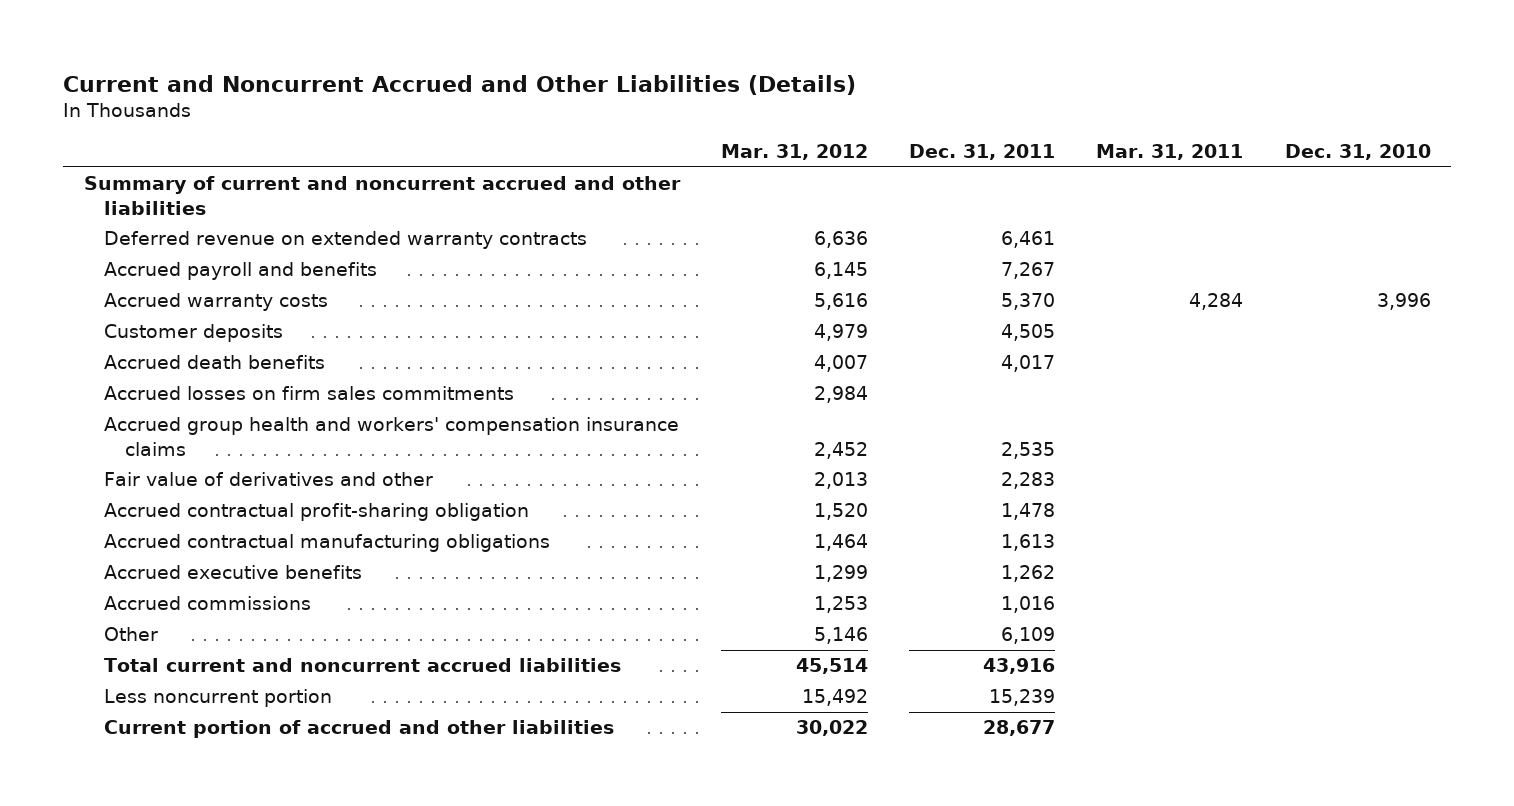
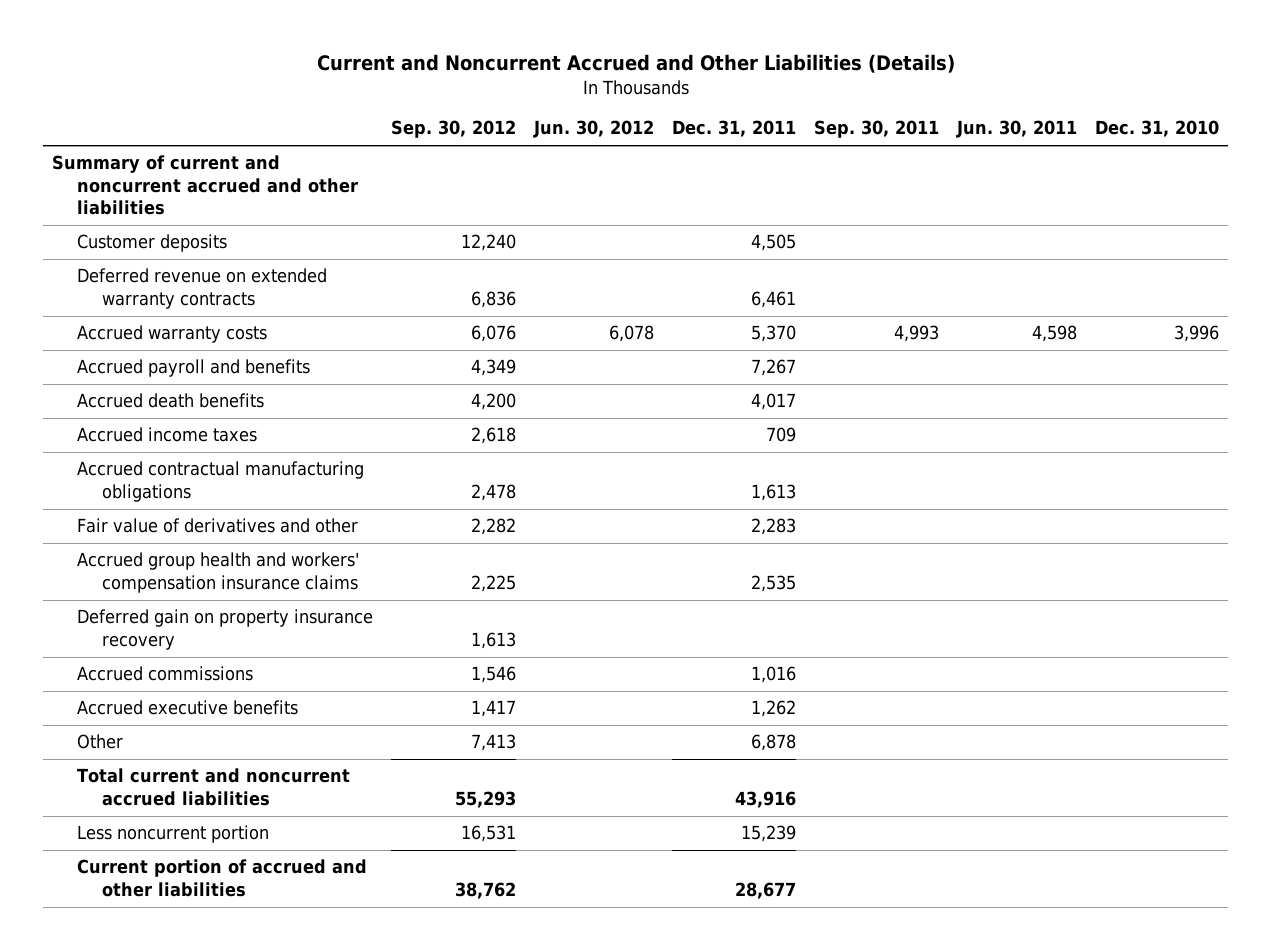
[720,144,868,161] Mar. 31, 2012 -> none
[1096,144,1244,161] Mar. 31, 2011 -> none
none -> [391,120,517,139] Sep. 30, 2012
none -> [533,120,655,139] Jun. 30, 2012
none -> [814,120,940,139] Sep. 30, 2011
none -> [956,120,1078,139] Jun. 30, 2011
[104,324,284,343] Customer deposits -> [77,234,228,253] Customer deposits
[104,262,378,281] Accrued payroll and benefits -> [77,359,311,378] Accrued payroll and benefits
[104,386,515,401] Accrued losses on firm sales commitments -> none
[104,503,530,522] Accrued contractual profit-sharing obligation -> none
none -> [77,427,258,443] Accrued income taxes
[104,472,434,487] Fair value of derivatives and other -> [77,518,359,534] Fair value of derivatives and other
[104,417,680,456] Accrued group health and workers' compensation insurance claims -> [77,552,360,593] Accrued group health and workers' compensation insurance claims
none -> [77,609,374,650] Deferred gain on property insurance recovery
[104,565,363,580] Accrued executive benefits -> [77,700,299,716] Accrued executive benefits
[1001,627,1056,645] 6,109 -> [751,734,797,752] 6,878

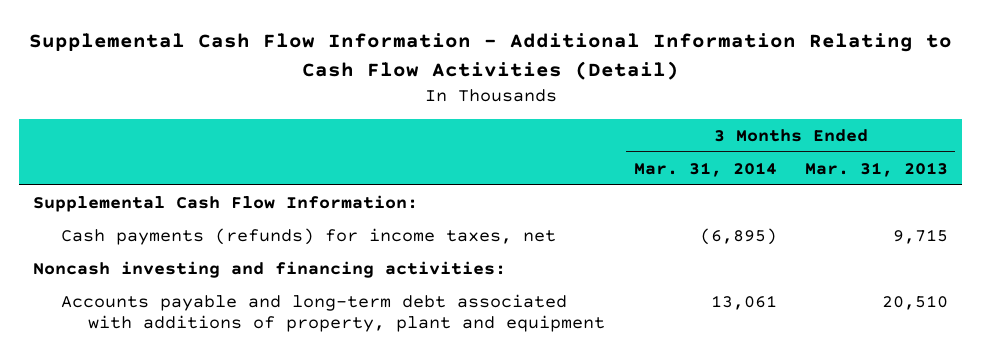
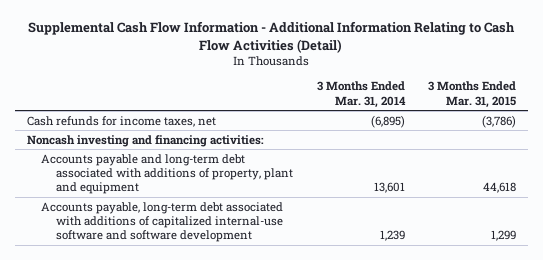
[805,161,949,177] Mar. 31, 2013 -> none
none -> [428,81,517,108] 3 Months Ended Mar. 31, 2015
[33,194,419,212] Supplemental Cash Flow Information: -> none
[60,227,556,245] Cash payments (refunds) for income taxes, net -> [26,115,216,127] Cash refunds for income taxes, net
[710,294,777,310] 13,061 -> [373,182,405,194] 13,601
none -> [41,201,284,243] Accounts payable, long-term debt associated with additions of capitalized internal-use software and software development

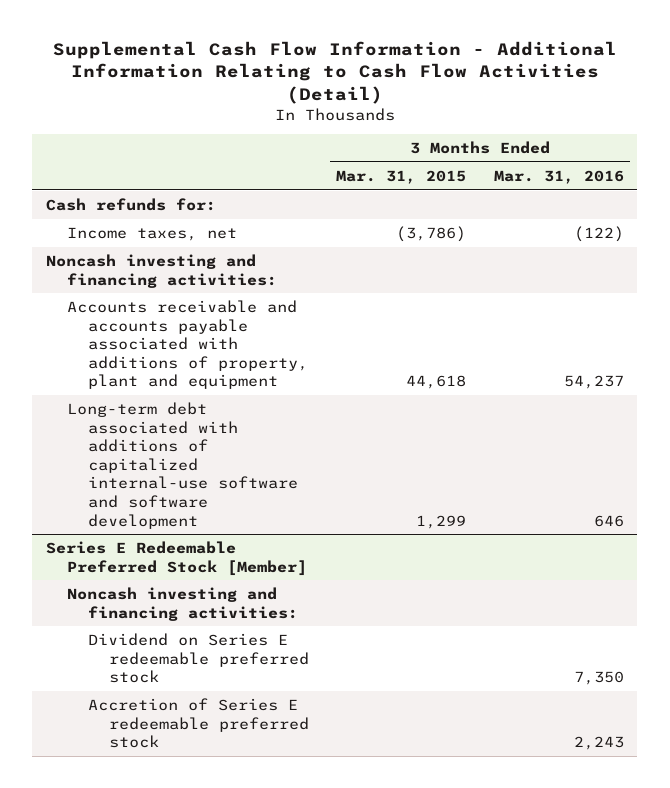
[316,81,406,108] 3 Months Ended Mar. 31, 2014 -> none
none -> [493,169,624,184] Mar. 31, 2016
none -> [45,197,216,211] Cash refunds for:
[26,115,216,127] Cash refunds for income taxes, net -> [66,226,237,241] Income taxes, net
[41,153,294,195] Accounts payable and long-term debt associated with additions of property, plant and equipment -> [66,299,309,390] Accounts receivable and accounts payable associated with additions of property, plant and equipment
[41,201,284,243] Accounts payable, long-term debt associated with additions of capitalized internal-use software and software development -> [66,401,299,529] Long-term debt associated with additions of capitalized internal-use software and software development
none -> [45,540,307,576] Series E Redeemable Preferred Stock [Member]
none -> [66,586,299,621] Noncash investing and financing activities:
none -> [88,632,310,684] Dividend on Series E redeemable preferred stock
none -> [88,697,310,749] Accretion of Series E redeemable preferred stock

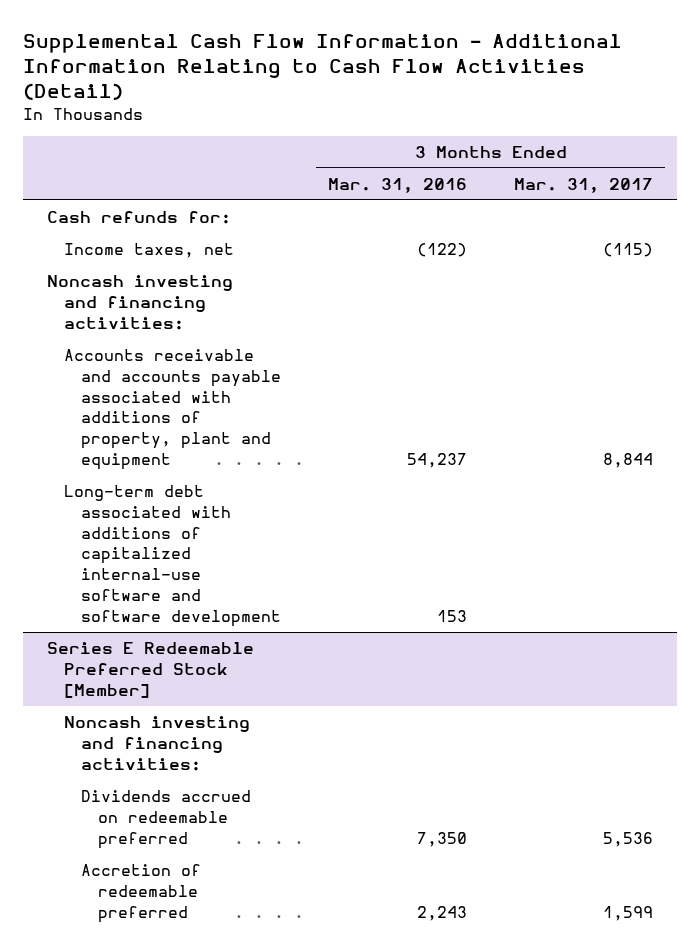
[336,169,467,184] Mar. 31, 2015 -> none
none -> [514,177,654,193] Mar. 31, 2017
[593,514,624,527] 646 -> [436,609,467,622] 153
[88,632,310,684] Dividend on Series E redeemable preferred stock -> [80,790,251,849] Dividends accrued on redeemable preferred
[88,697,310,749] Accretion of Series E redeemable preferred stock -> [80,864,201,923] Accretion of redeemable preferred

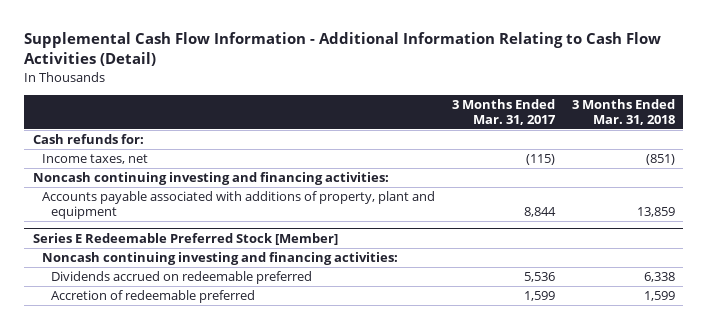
[327,177,467,193] Mar. 31, 2016 -> none
none -> [571,98,675,125] 3 Months Ended Mar. 31, 2018
[63,485,281,627] Long-term debt associated with additions of capitalized internal-use software and software development -> none
[46,275,233,330] Noncash investing and financing activities: -> [32,172,389,186] Noncash continuing investing and financing activities:
[63,349,281,470] Accounts receivable and accounts payable associated with additions of property, plant and equipment -> [42,191,436,220] Accounts payable associated with additions of property, plant and equipment
[63,716,250,771] Noncash investing and financing activities: -> [42,252,399,266] Noncash continuing investing and financing activities:

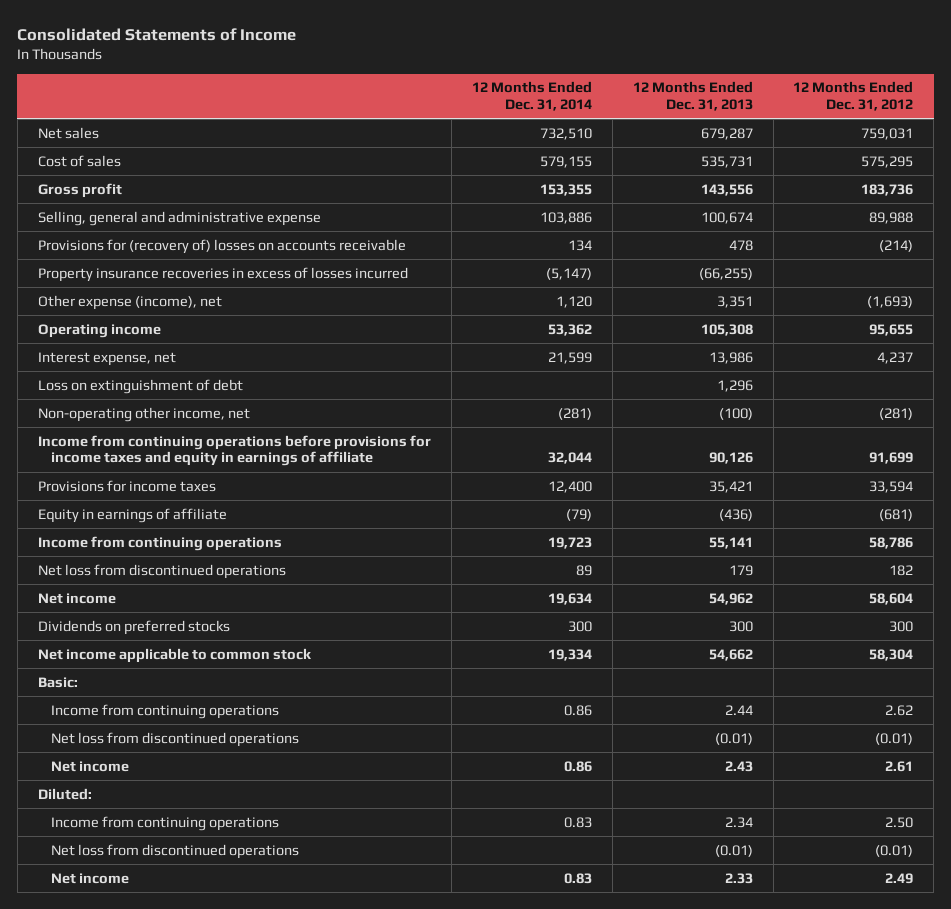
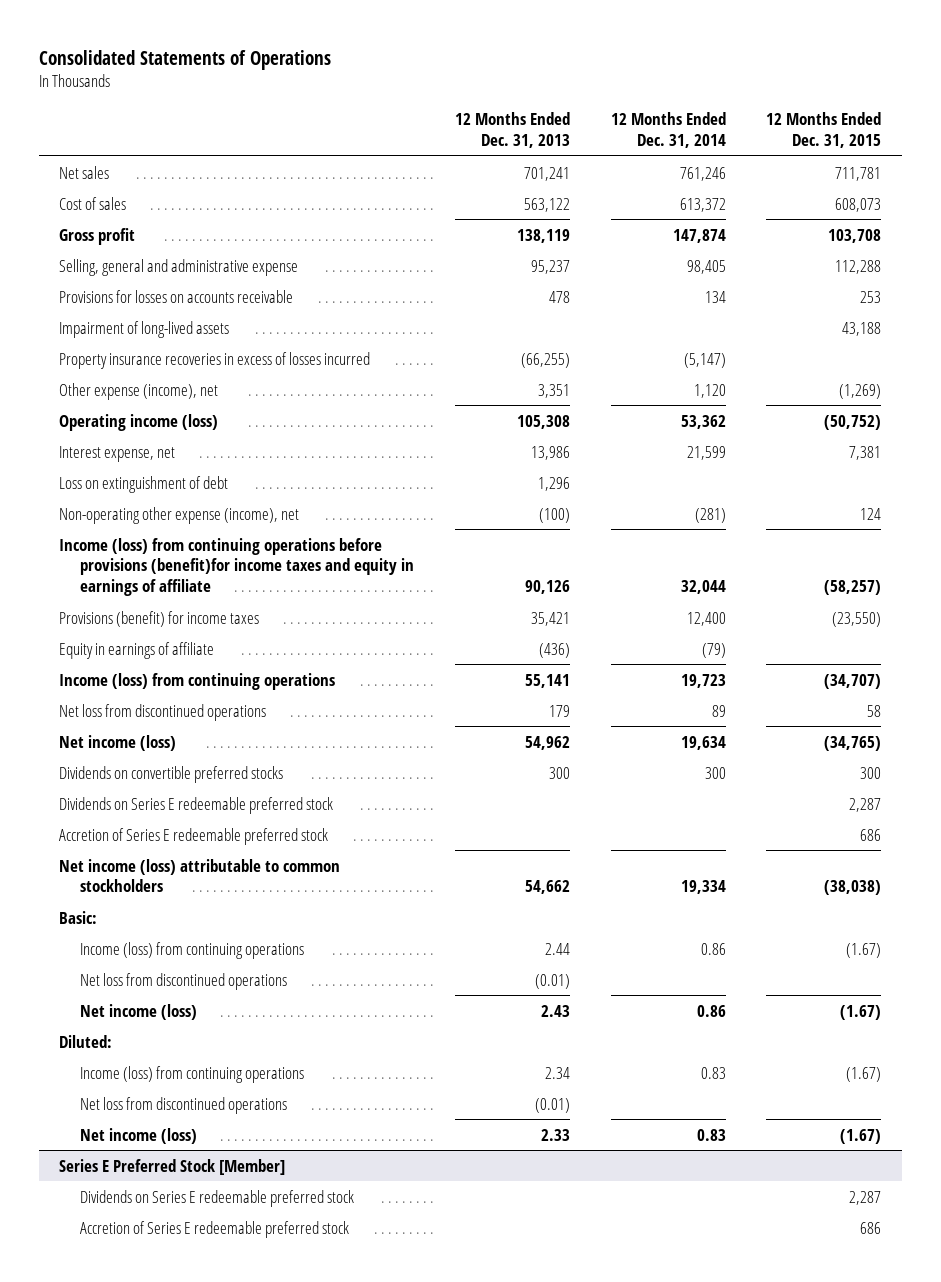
[17,27,297,41] Consolidated Statements of Income -> [38,49,331,70] Consolidated Statements of Operations
[793,81,914,111] 12 Months Ended Dec. 31, 2012 -> none
none -> [766,112,882,149] 12 Months Ended Dec. 31, 2015
[539,127,592,140] 732,510 -> [679,166,726,181] 761,246
[700,127,753,140] 679,287 -> [523,166,570,181] 701,241
[539,155,592,168] 579,155 -> [679,197,726,212] 613,372
[700,155,753,168] 535,731 -> [523,197,570,212] 563,122
[539,183,592,196] 153,355 -> [672,228,726,243] 147,874
[700,183,753,196] 143,556 -> [516,228,570,243] 138,119
[539,211,592,224] 103,886 -> [686,259,726,274] 98,405
[700,211,753,224] 100,674 -> [530,259,570,274] 95,237
[37,238,406,254] Provisions for (recovery of) losses on accounts receivable -> [59,289,294,303] Provisions for losses on accounts receivable
none -> [59,320,230,338] Impairment of long-lived assets
[37,323,161,338] Operating income -> [59,413,219,431] Operating income (loss)
[37,406,250,422] Non-operating other income, net -> [59,506,300,524] Non-operating other expense (income), net
[37,434,431,467] Income from continuing operations before provisions for income taxes and equity in earnings of affiliate -> [59,537,414,596] Income (loss) from continuing operations before provisions (benefit)for income taxes and equity in earnings of affiliate
[37,479,216,492] Provisions for income taxes -> [59,610,260,627] Provisions (benefit) for income taxes
[37,535,282,551] Income from continuing operations -> [59,672,336,690] Income (loss) from continuing operations
[37,592,116,604] Net income -> [59,734,177,751] Net income (loss)
[37,619,230,635] Dividends on preferred stocks -> [59,765,284,783] Dividends on convertible preferred stocks
none -> [59,796,334,814] Dividends on Series E redeemable preferred stock
none -> [59,827,329,845] Accretion of Series E redeemable preferred stock
[37,647,312,663] Net income applicable to common stock -> [59,858,341,893] Net income (loss) attributable to common stockholders
[50,703,279,719] Income from continuing operations -> [79,941,304,959] Income (loss) from continuing operations
[50,760,129,772] Net income -> [79,1003,197,1020] Net income (loss)
[50,815,279,831] Income from continuing operations -> [79,1065,304,1083] Income (loss) from continuing operations
[50,872,129,884] Net income -> [79,1127,197,1144] Net income (loss)
none -> [59,1158,286,1175] Series E Preferred Stock [Member]
none -> [79,1189,354,1207] Dividends on Series E redeemable preferred stock
none -> [79,1220,349,1238] Accretion of Series E redeemable preferred stock

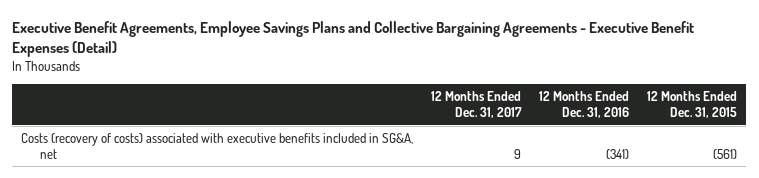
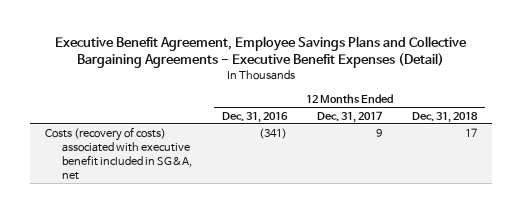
[12,20,695,58] Executive Benefit Agreements, Employee Savings Plans and Collective Bargaining Agreements - Executive Benefit Expenses (Detail) -> [54,35,467,69] Executive Benefit Agreement, Employee Savings Plans and Collective Bargaining Agreements - Executive Benefit Expenses (Detail)
[647,91,738,119] 12 Months Ended Dec. 31, 2015 -> none
none -> [412,111,479,123] Dec. 31, 2018
[21,132,414,160] Costs (recovery of costs) associated with executive benefits included in SG&A, net -> [44,127,192,180] Costs (recovery of costs) associated with executive benefit included in SG&A, net

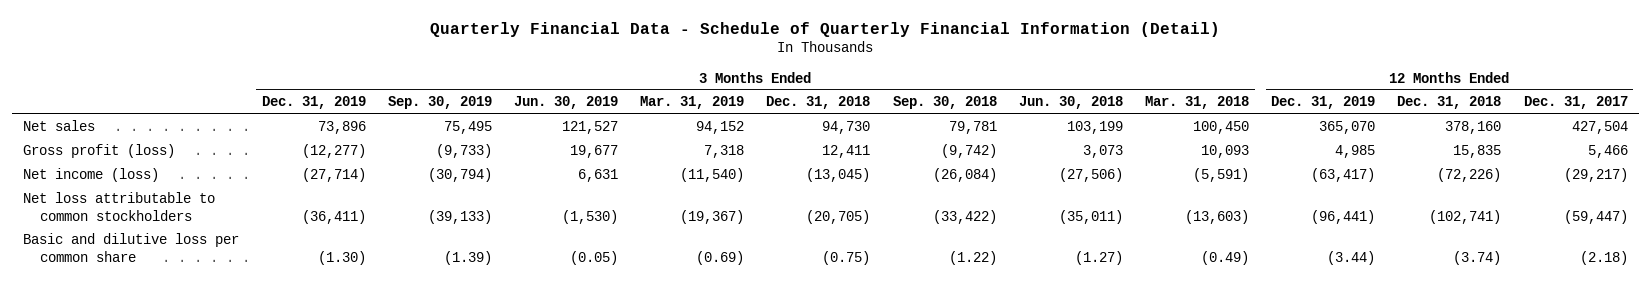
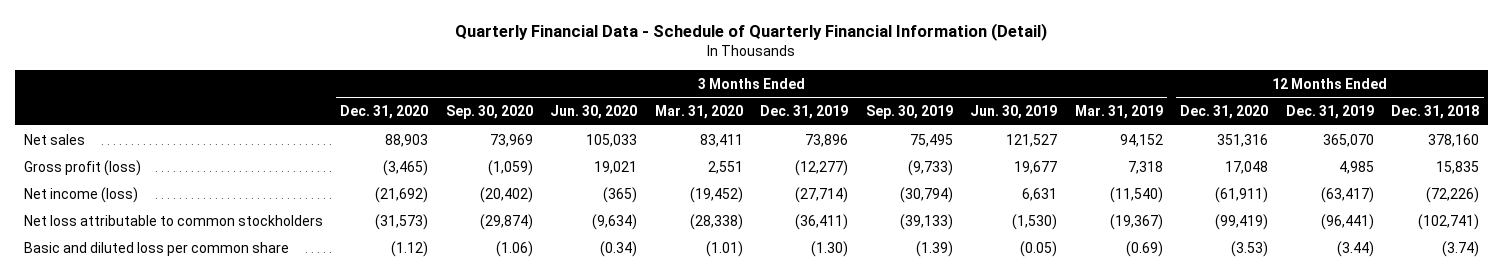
[766,96,871,110] Dec. 31, 2018 -> none
[892,96,997,110] Sep. 30, 2018 -> none
[1018,96,1123,110] Jun. 30, 2018 -> none
[1145,96,1250,110] Mar. 31, 2018 -> none
[1523,96,1628,110] Dec. 31, 2017 -> none
none -> [340,105,429,120] Dec. 31, 2020
none -> [445,105,533,120] Sep. 30, 2020
none -> [550,105,638,120] Jun. 30, 2020
none -> [654,105,743,120] Mar. 31, 2020
none -> [1180,105,1269,120] Dec. 31, 2020
[23,233,240,263] Basic and dilutive loss per common share -> [23,241,289,256] Basic and diluted loss per common share

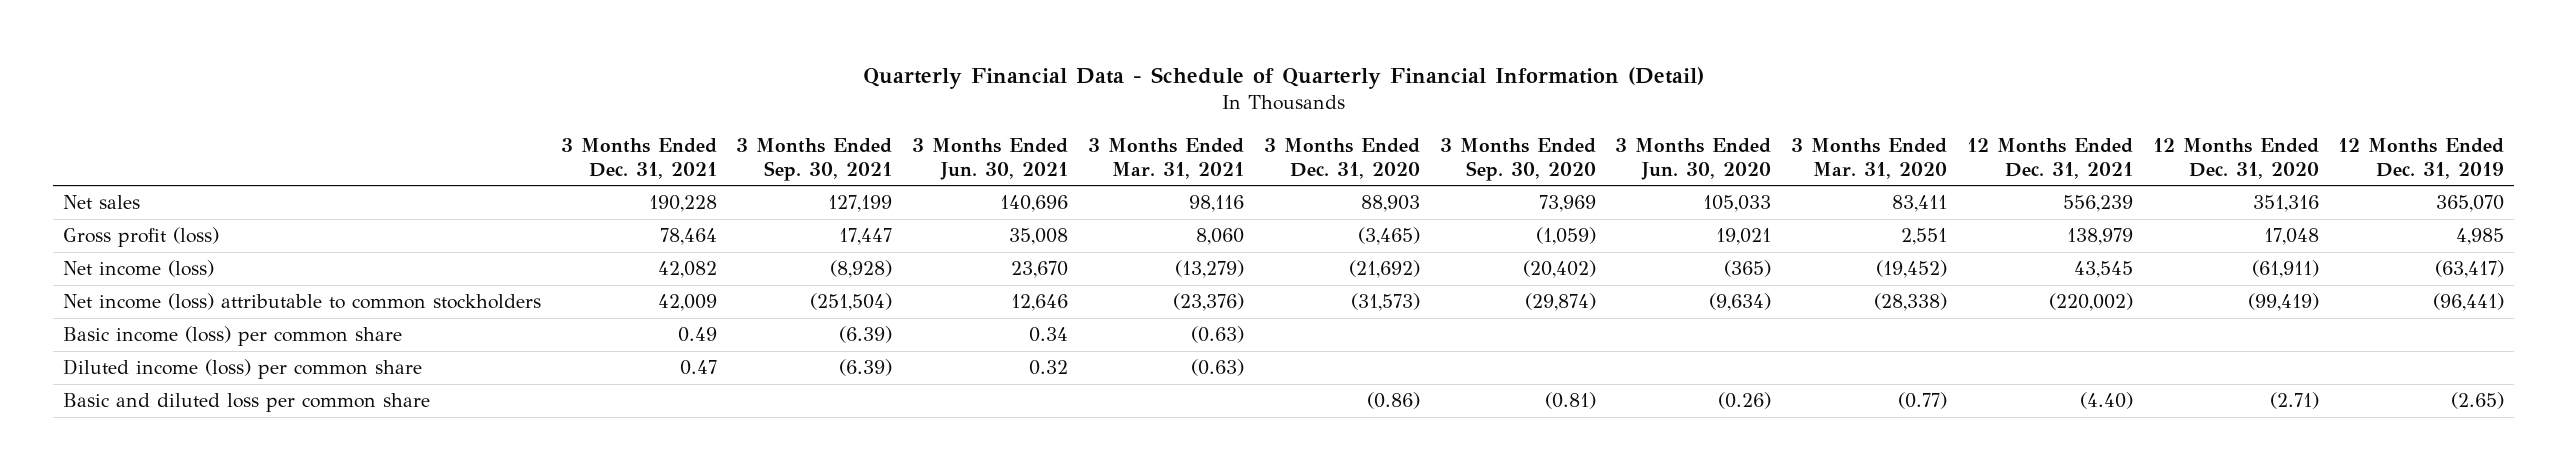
[760,105,849,120] Dec. 31, 2019 -> none
[865,105,953,120] Sep. 30, 2019 -> none
[970,105,1058,120] Jun. 30, 2019 -> none
[1074,105,1163,120] Mar. 31, 2019 -> none
[1391,105,1480,120] Dec. 31, 2018 -> none
none -> [560,137,717,179] 3 Months Ended Dec. 31, 2021
none -> [736,137,893,181] 3 Months Ended Sep. 30, 2021
none -> [912,137,1069,180] 3 Months Ended Jun. 30, 2021
none -> [1087,137,1244,179] 3 Months Ended Mar. 31, 2021
none -> [1966,137,2133,179] 12 Months Ended Dec. 31, 2021
[23,214,323,226] Net loss attributable to common stockholders -> [62,293,541,311] Net income (loss) attributable to common stockholders
none -> [62,326,402,347] Basic income (loss) per common share
none -> [62,359,422,380] Diluted income (loss) per common share
[391,240,429,257] (1.12) -> [1366,392,1420,410] (0.86)
[495,240,533,257] (1.06) -> [1544,392,1596,410] (0.81)
[600,240,638,257] (0.34) -> [1718,392,1772,410] (0.26)
[705,240,743,257] (1.01) -> [1898,392,1948,410] (0.77)
[1231,240,1269,257] (3.53) -> [2269,392,2319,410] (2.71)
[1336,240,1374,257] (3.44) -> [2451,392,2505,410] (2.65)

